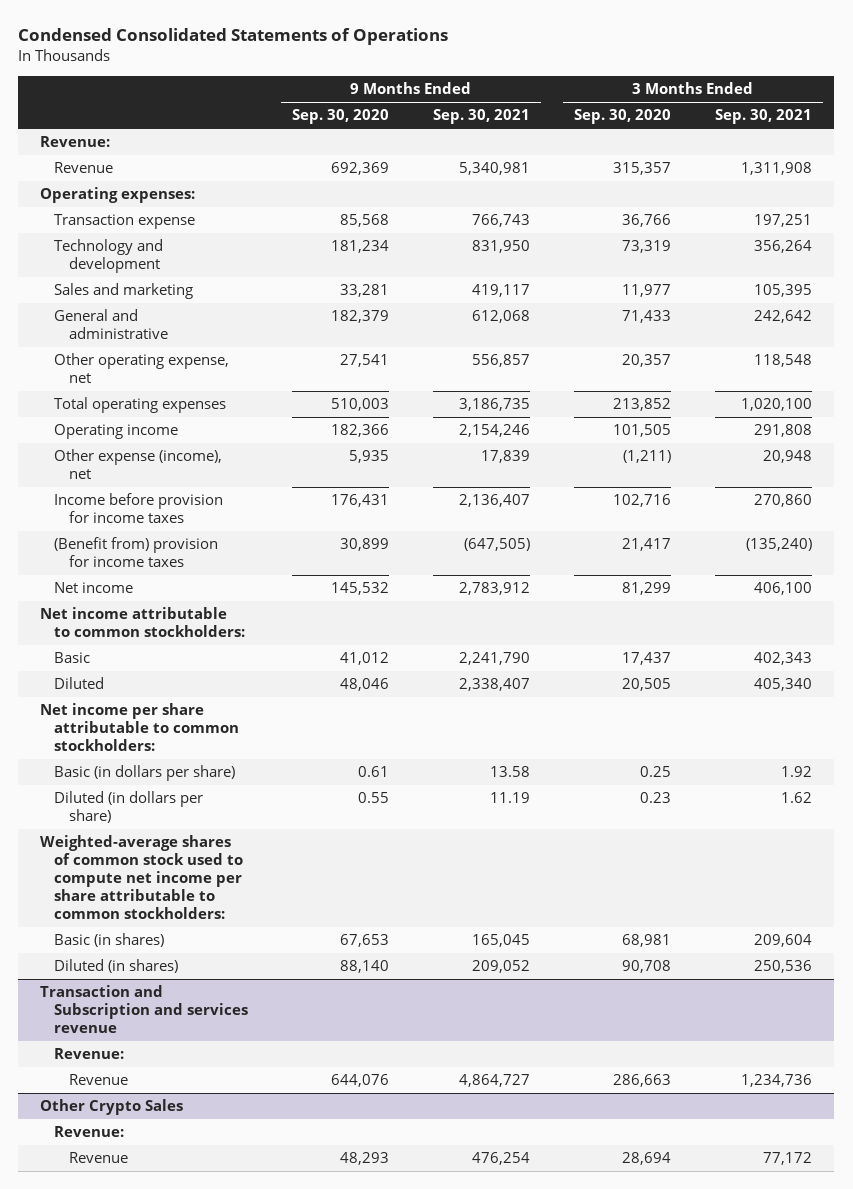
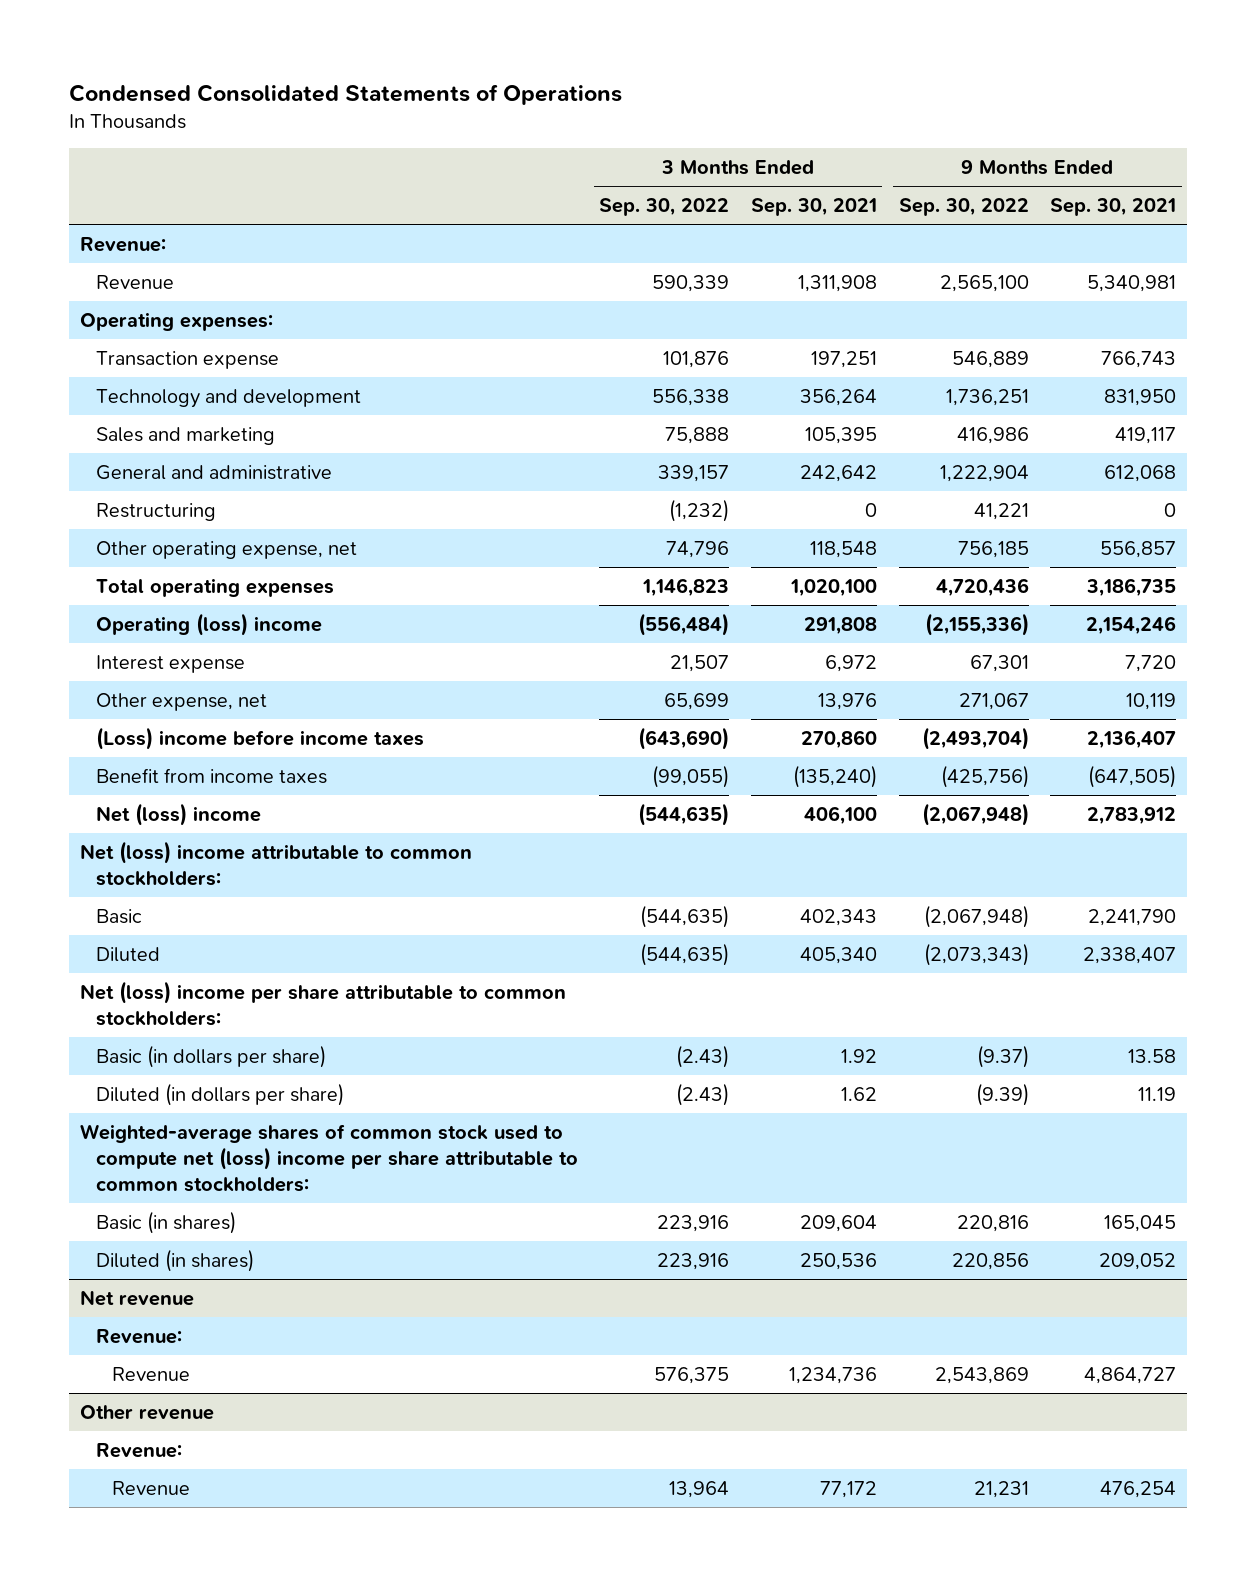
[292,109,390,125] Sep. 30, 2020 -> none
[574,109,672,125] Sep. 30, 2020 -> none
none -> [599,198,730,217] Sep. 30, 2022
none -> [898,198,1029,217] Sep. 30, 2022
none -> [95,502,216,521] Restructuring
[54,424,179,440] Operating income -> [95,612,322,636] Operating (loss) income
none -> [95,654,245,673] Interest expense
[54,449,223,480] Other expense (income), net -> [95,692,267,711] Other expense, net
[481,450,531,464] 17,839 -> [1126,692,1177,710] 10,119
[763,450,813,464] 20,948 -> [818,692,878,710] 13,976
[54,493,224,524] Income before provision for income taxes -> [95,726,424,750] (Loss) income before income taxes
[54,537,219,568] (Benefit from) provision for income taxes -> [95,767,327,784] Benefit from income taxes
[54,582,134,594] Net income -> [95,802,261,826] Net (loss) income
[40,607,246,638] Net income attributable to common stockholders: -> [79,840,472,886] Net (loss) income attributable to common stockholders:
[40,703,240,752] Net income per share attributable to common stockholders: -> [79,980,566,1026] Net (loss) income per share attributable to common stockholders:
[40,835,244,919] Weighted-average shares of common stock used to compute net income per share attributable to common stockholders: -> [79,1123,578,1192] Weighted-average shares of common stock used to compute net (loss) income per share attributable to common stockholders:
[40,985,249,1034] Transaction and Subscription and services revenue -> [79,1289,194,1306] Net revenue
[40,1099,184,1116] Other Crypto Sales -> [79,1404,214,1420] Other revenue

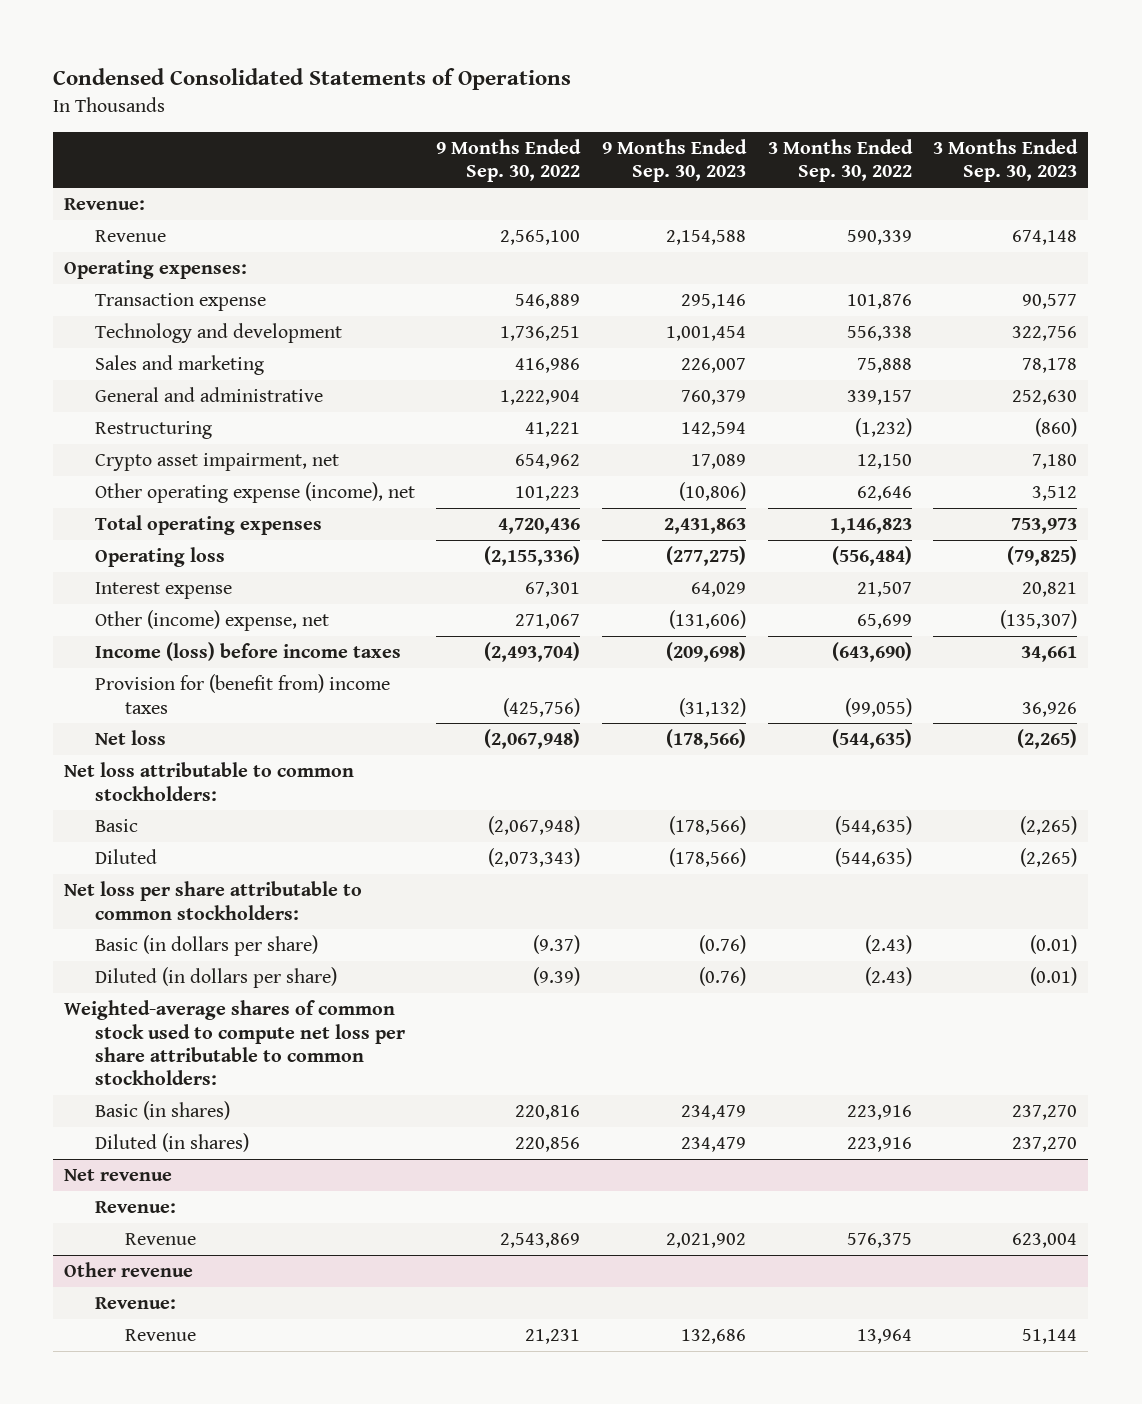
[751,198,878,217] Sep. 30, 2021 -> none
[1050,198,1177,217] Sep. 30, 2021 -> none
none -> [602,138,748,183] 9 Months Ended Sep. 30, 2023
none -> [933,138,1079,183] 3 Months Ended Sep. 30, 2023
none -> [94,453,339,472] Crypto asset impairment, net
[95,540,357,559] Other operating expense, net -> [94,482,415,504] Other operating expense (income), net
[666,540,730,558] 74,796 -> [856,486,912,502] 62,646
[957,540,1029,558] 756,185 -> [515,486,581,502] 101,223
[95,612,322,636] Operating (loss) income -> [94,547,225,568] Operating loss
[95,692,267,711] Other expense, net -> [94,610,329,632] Other (income) expense, net
[95,726,424,750] (Loss) income before income taxes -> [94,642,401,662] Income (loss) before income taxes
[95,767,327,784] Benefit from income taxes -> [94,674,390,714] Provision for (benefit from) income taxes
[95,802,261,826] Net (loss) income -> [94,730,166,746] Net loss
[79,840,472,886] Net (loss) income attributable to common stockholders: -> [64,762,355,801] Net loss attributable to common stockholders:
[79,980,566,1026] Net (loss) income per share attributable to common stockholders: -> [64,881,363,920] Net loss per share attributable to common stockholders:
[79,1123,578,1192] Weighted-average shares of common stock used to compute net (loss) income per share attributable to common stockholders: -> [64,1000,405,1086] Weighted-average shares of common stock used to compute net loss per share attributable to common stockholders:

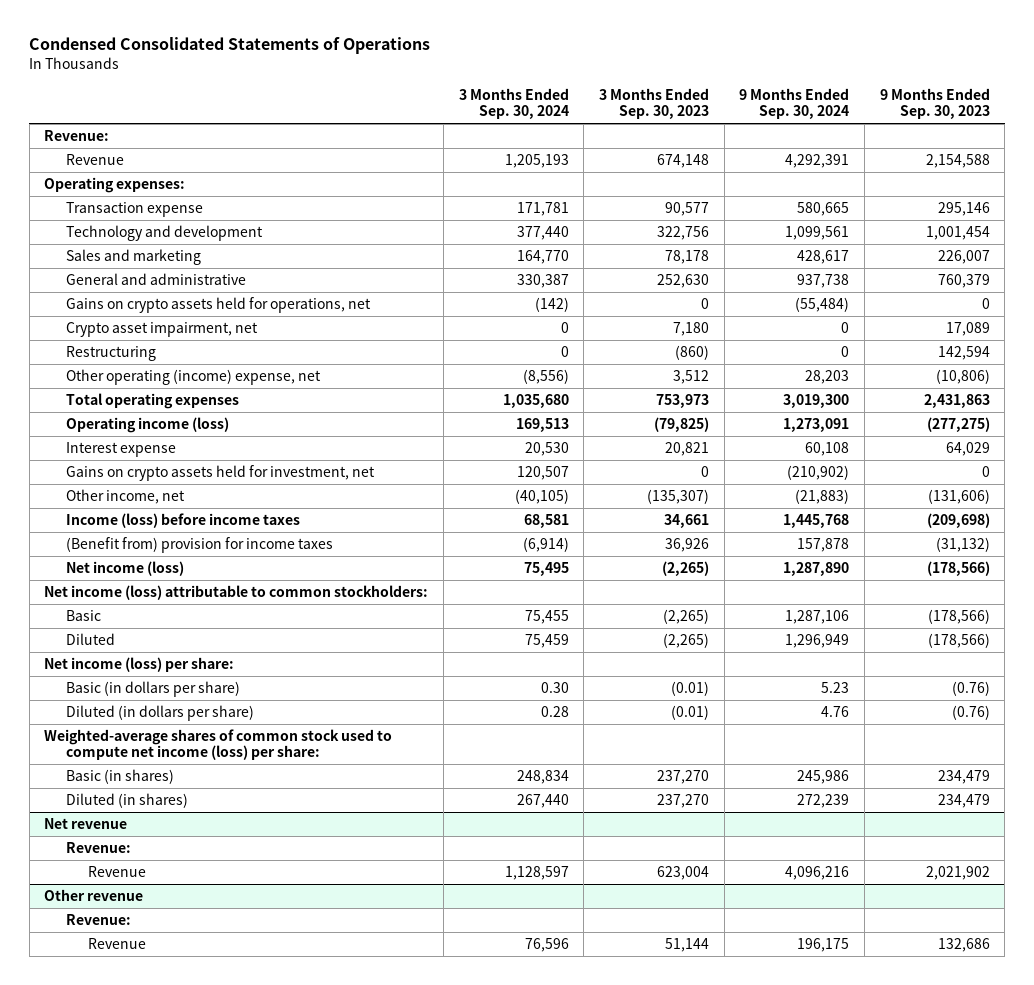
[436,138,582,183] 9 Months Ended Sep. 30, 2022 -> none
[767,138,913,183] 3 Months Ended Sep. 30, 2022 -> none
none -> [458,88,569,120] 3 Months Ended Sep. 30, 2024
none -> [739,88,850,120] 9 Months Ended Sep. 30, 2024
none -> [66,297,372,314] Gains on crypto assets held for operations, net
[94,421,212,440] Restructuring -> [66,346,157,362] Restructuring
[94,482,415,504] Other operating expense (income), net -> [66,369,322,386] Other operating (income) expense, net
[94,547,225,568] Operating loss -> [66,417,230,434] Operating income (loss)
none -> [66,465,376,482] Gains on crypto assets held for investment, net
[94,610,329,632] Other (income) expense, net -> [66,489,186,505] Other income, net
[94,674,390,714] Provision for (benefit from) income taxes -> [66,537,334,554] (Benefit from) provision for income taxes
[94,730,166,746] Net loss -> [66,561,185,577] Net income (loss)
[64,762,355,801] Net loss attributable to common stockholders: -> [44,585,429,601] Net income (loss) attributable to common stockholders:
[64,881,363,920] Net loss per share attributable to common stockholders: -> [44,657,235,673] Net income (loss) per share:
[64,1000,405,1086] Weighted-average shares of common stock used to compute net loss per share attributable to common stockholders: -> [44,729,393,761] Weighted-average shares of common stock used to compute net income (loss) per share:

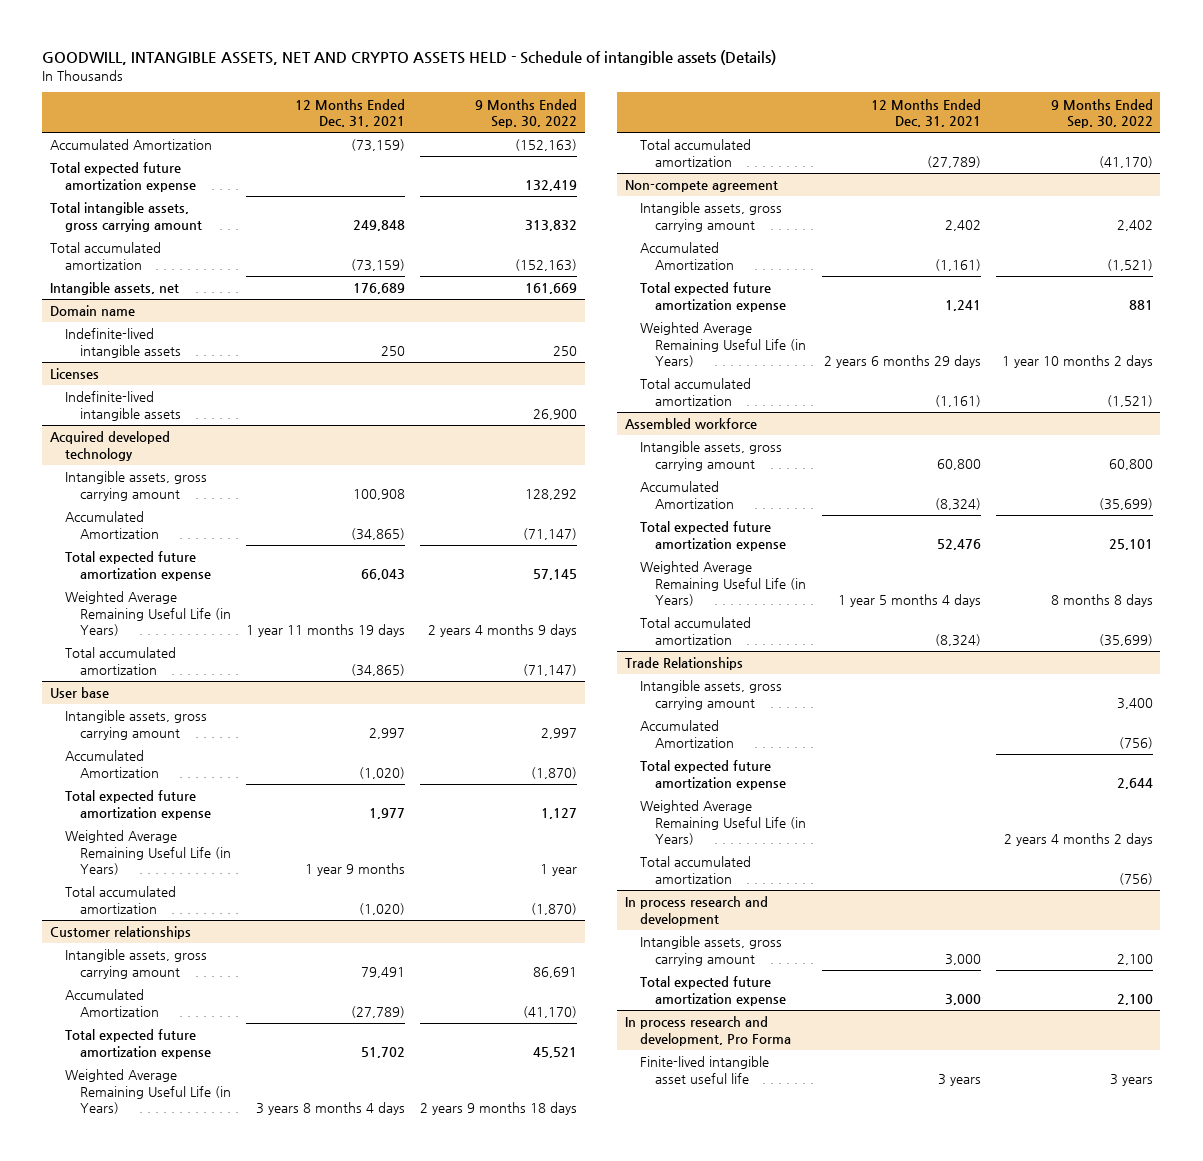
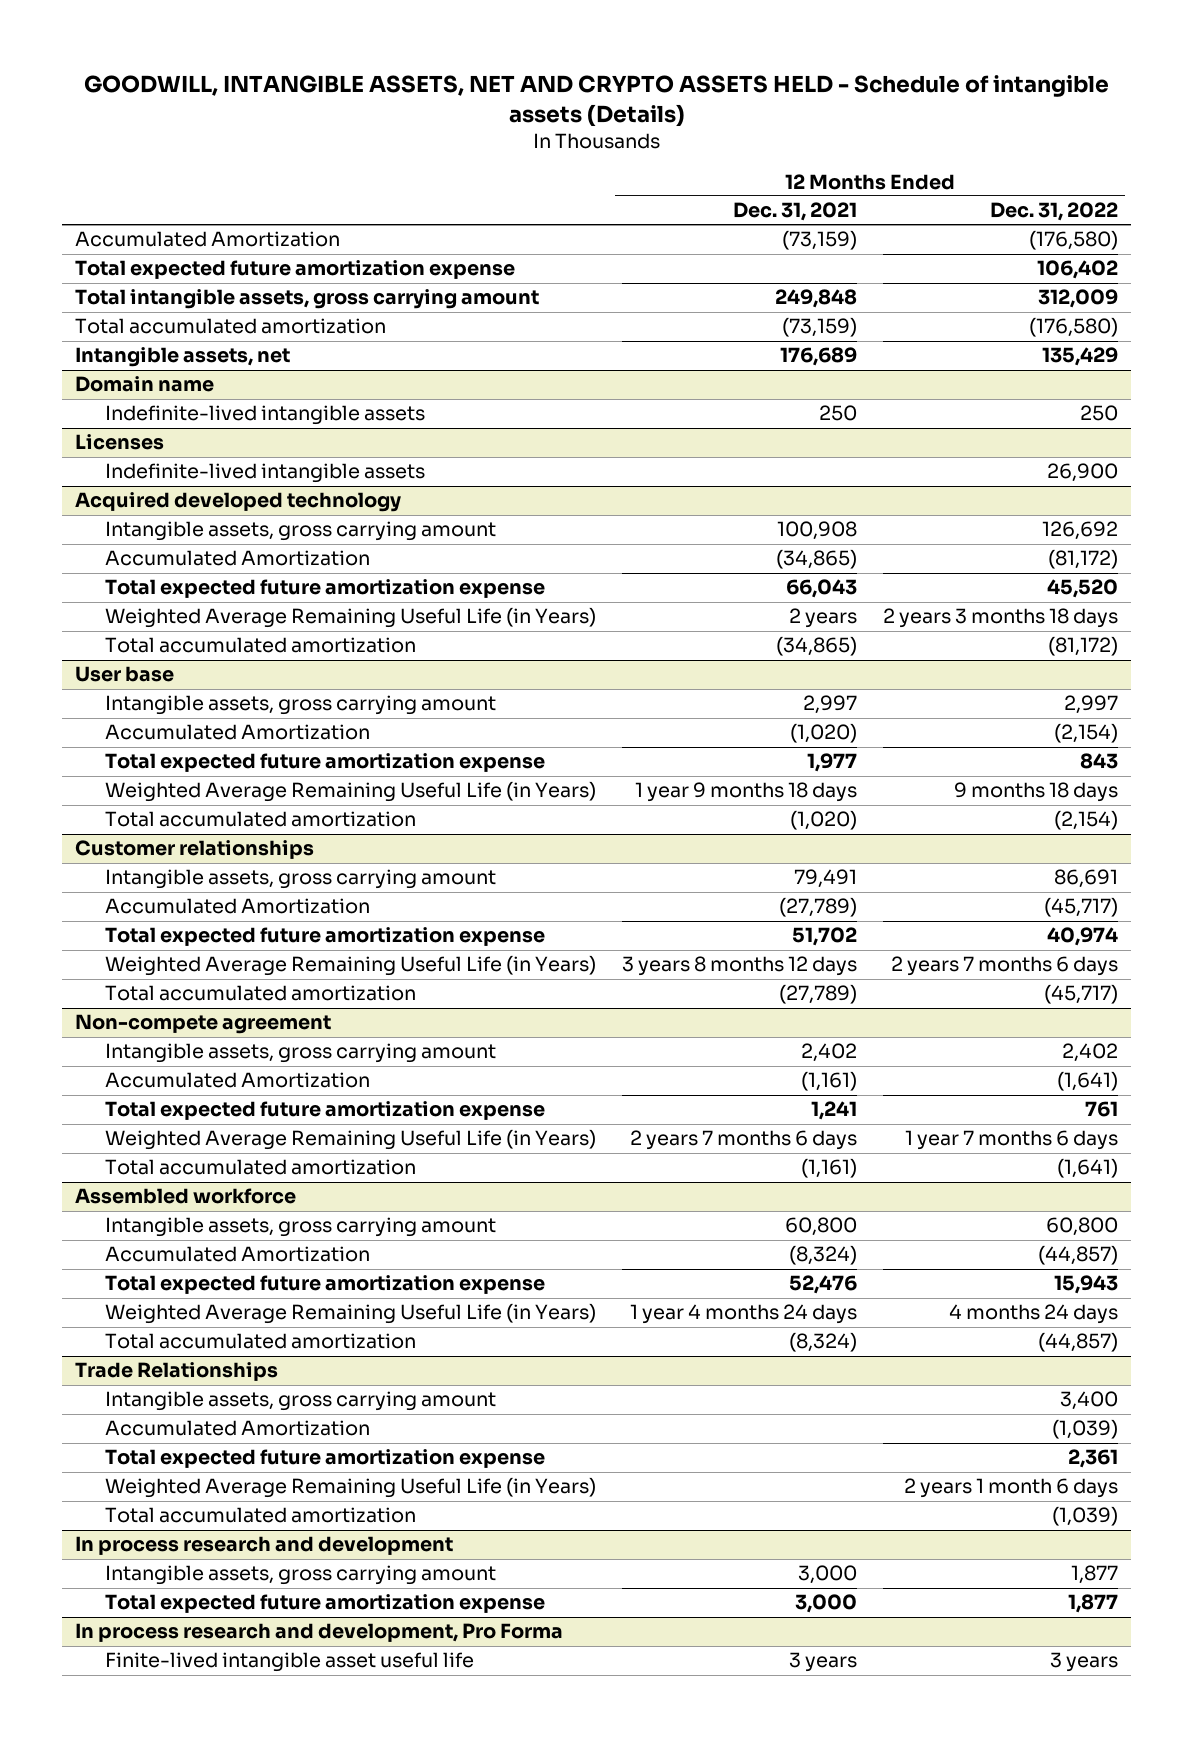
[475,98,578,129] 9 Months Ended Sep. 30, 2022 -> none
none -> [990,202,1119,222] Dec. 31, 2022
[246,624,406,638] 1 year 11 months 19 days -> [788,608,857,629] 2 years
[305,863,406,877] 1 year 9 months -> [634,782,857,803] 1 year 9 months 18 days
[256,1102,406,1116] 3 years 8 months 4 days -> [621,956,857,977] 3 years 8 months 12 days
[823,355,981,369] 2 years 6 months 29 days -> [629,1130,857,1151] 2 years 7 months 6 days
[837,594,981,608] 1 year 5 months 4 days -> [629,1304,857,1325] 1 year 4 months 24 days

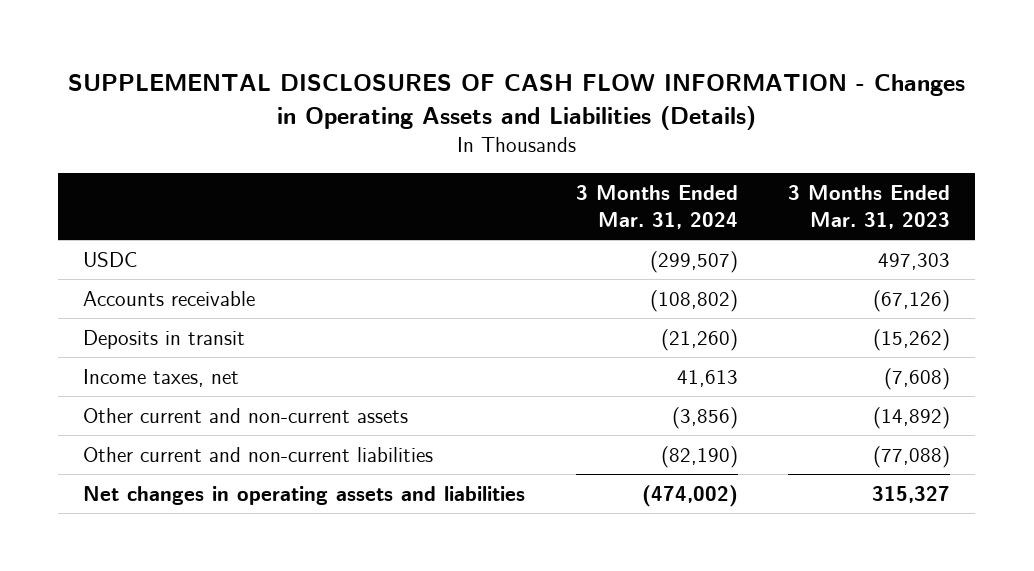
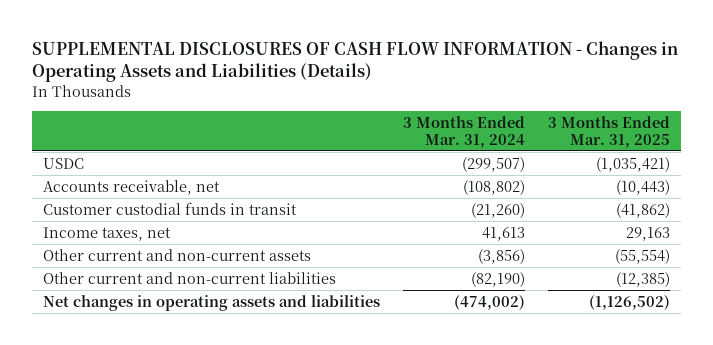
[788,185,951,230] 3 Months Ended Mar. 31, 2023 -> none
none -> [547,116,670,148] 3 Months Ended Mar. 31, 2025
[83,290,256,306] Accounts receivable -> [43,179,221,195] Accounts receivable, net
[83,329,246,349] Deposits in transit -> [43,201,298,215] Customer custodial funds in transit

